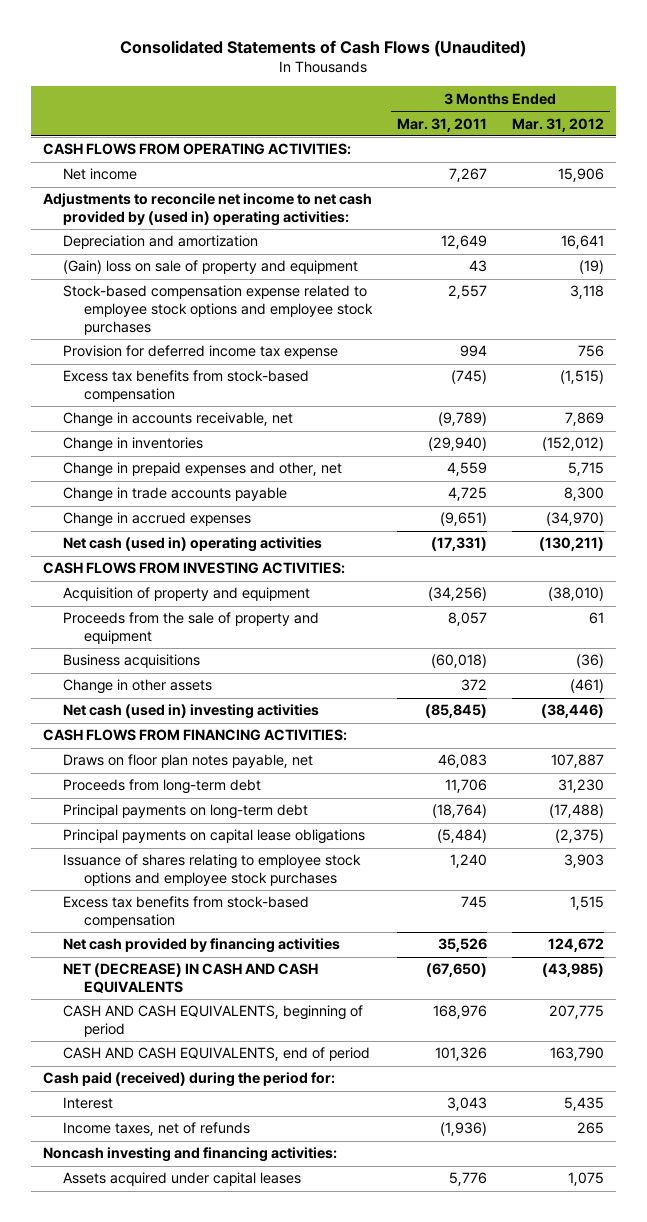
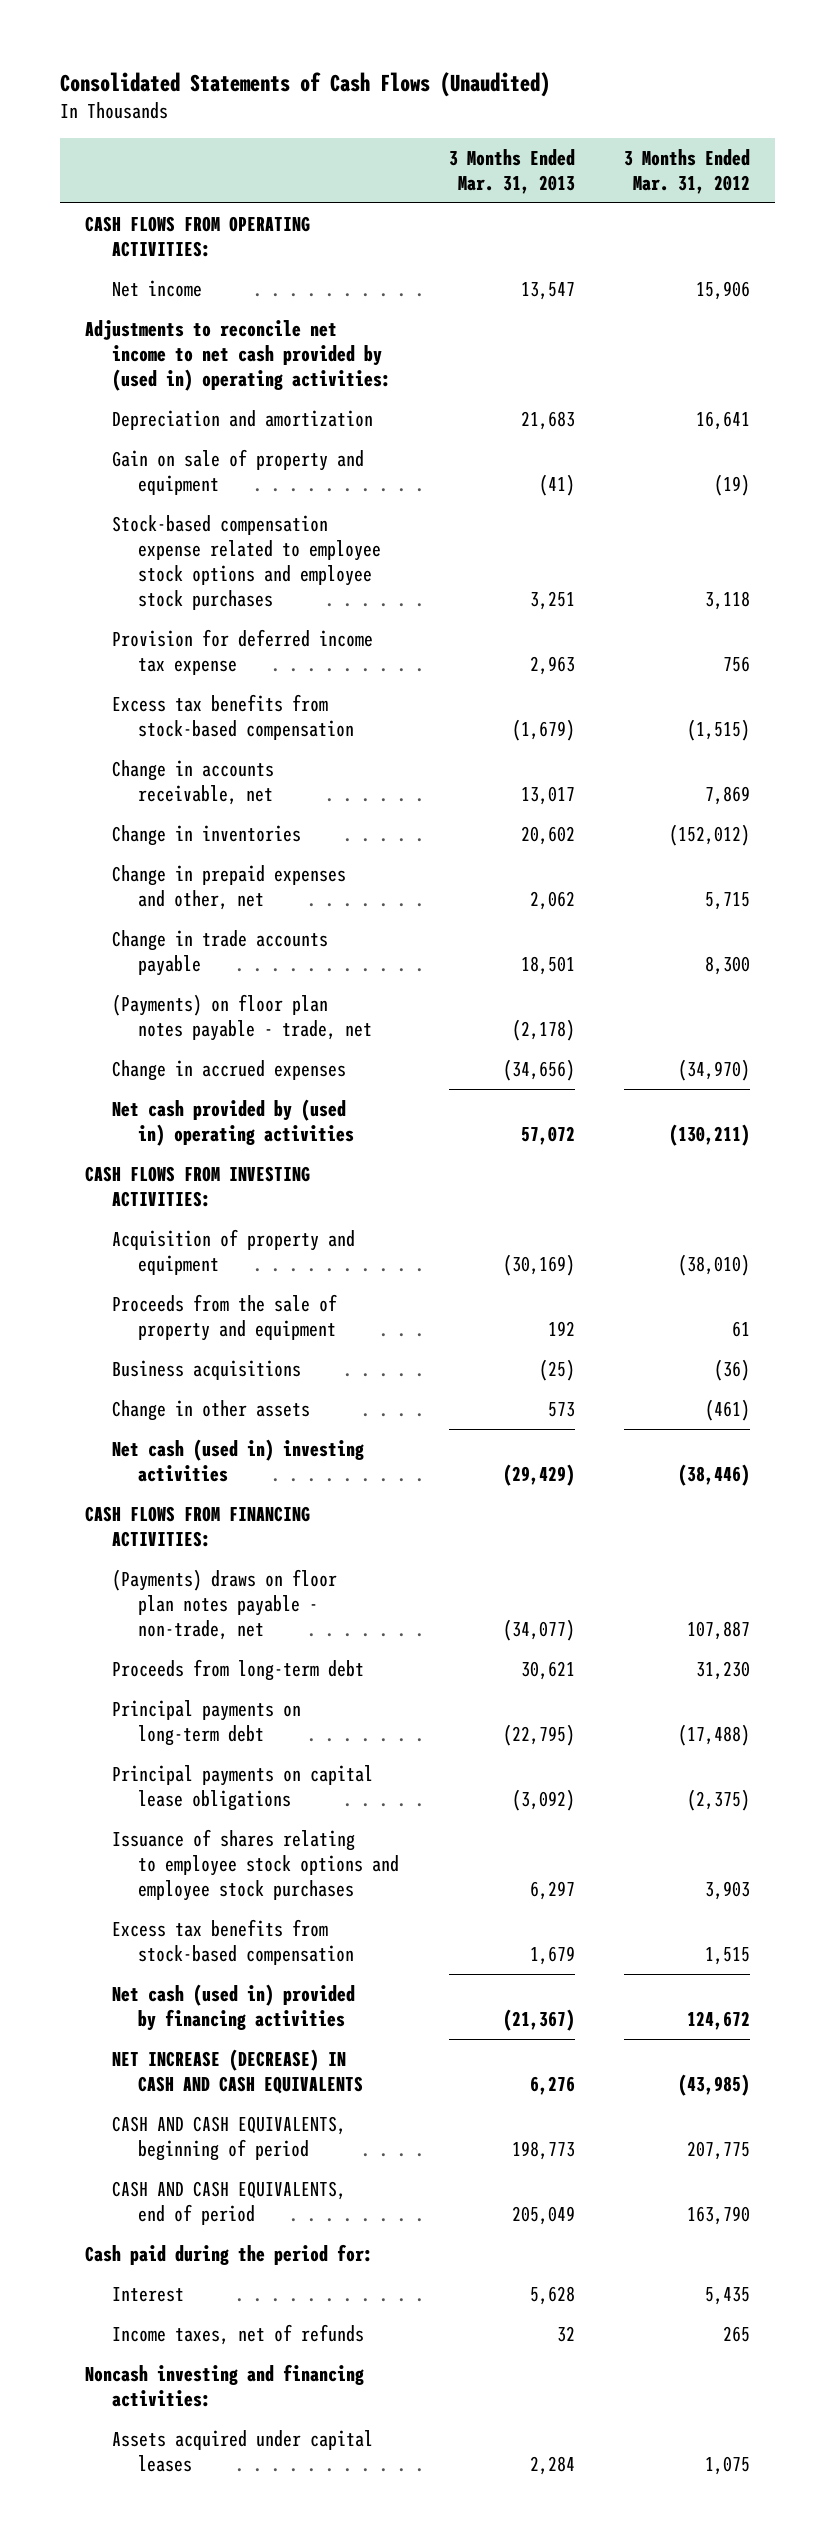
[396,117,487,132] Mar. 31, 2011 -> none
none -> [448,148,575,194] 3 Months Ended Mar. 31, 2013
[63,260,359,275] (Gain) loss on sale of property and equipment -> [111,449,364,496] Gain on sale of property and equipment
none -> [111,994,373,1042] (Payments) on floor plan notes payable - trade, net
[63,537,323,553] Net cash (used in) operating activities -> [111,1099,355,1147] Net cash provided by (used in) operating activities
[63,754,314,769] Draws on floor plan notes payable, net -> [111,1569,337,1641] (Payments) draws on floor plan notes payable - non-trade, net
[63,938,341,954] Net cash provided by financing activities -> [111,1984,355,2032] Net cash (used in) provided by financing activities
[63,963,319,994] NET (DECREASE) IN CASH AND CASH EQUIVALENTS -> [111,2049,364,2095] NET INCREASE (DECREASE) IN CASH AND CASH EQUIVALENTS
[43,1072,336,1088] Cash paid (received) during the period for: -> [84,2244,373,2266] Cash paid during the period for:

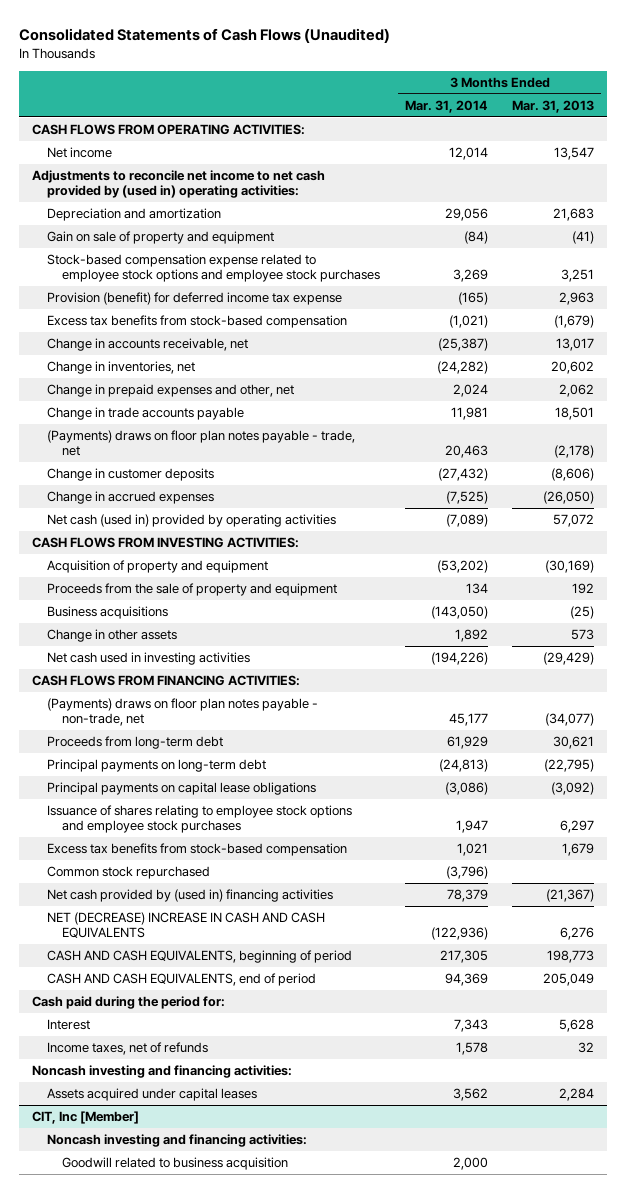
[624,148,751,194] 3 Months Ended Mar. 31, 2012 -> none
none -> [404,99,488,113] Mar. 31, 2014
[111,629,373,676] Provision for deferred income tax expense -> [46,292,342,306] Provision (benefit) for deferred income tax expense
[111,825,301,847] Change in inventories -> [46,361,195,375] Change in inventories, net
[111,994,373,1042] (Payments) on floor plan notes payable - trade, net -> [46,430,355,457] (Payments) draws on floor plan notes payable - trade, net
none -> [46,468,214,482] Change in customer deposits
[502,1059,575,1082] (34,656) -> [543,491,595,505] (26,050)
[111,1099,355,1147] Net cash provided by (used in) operating activities -> [46,514,336,528] Net cash (used in) provided by operating activities
[111,1439,364,1483] Net cash (used in) investing activities -> [46,652,250,666] Net cash used in investing activities
none -> [46,866,210,880] Common stock repurchased
[111,1984,355,2032] Net cash (used in) provided by financing activities -> [46,889,333,903] Net cash provided by (used in) financing activities
[111,2049,364,2095] NET INCREASE (DECREASE) IN CASH AND CASH EQUIVALENTS -> [46,912,325,939] NET (DECREASE) INCREASE IN CASH AND CASH EQUIVALENTS
none -> [31,1111,139,1125] CIT, Inc [Member]
none -> [46,1134,307,1148] Noncash investing and financing activities:
none -> [61,1157,288,1171] Goodwill related to business acquisition

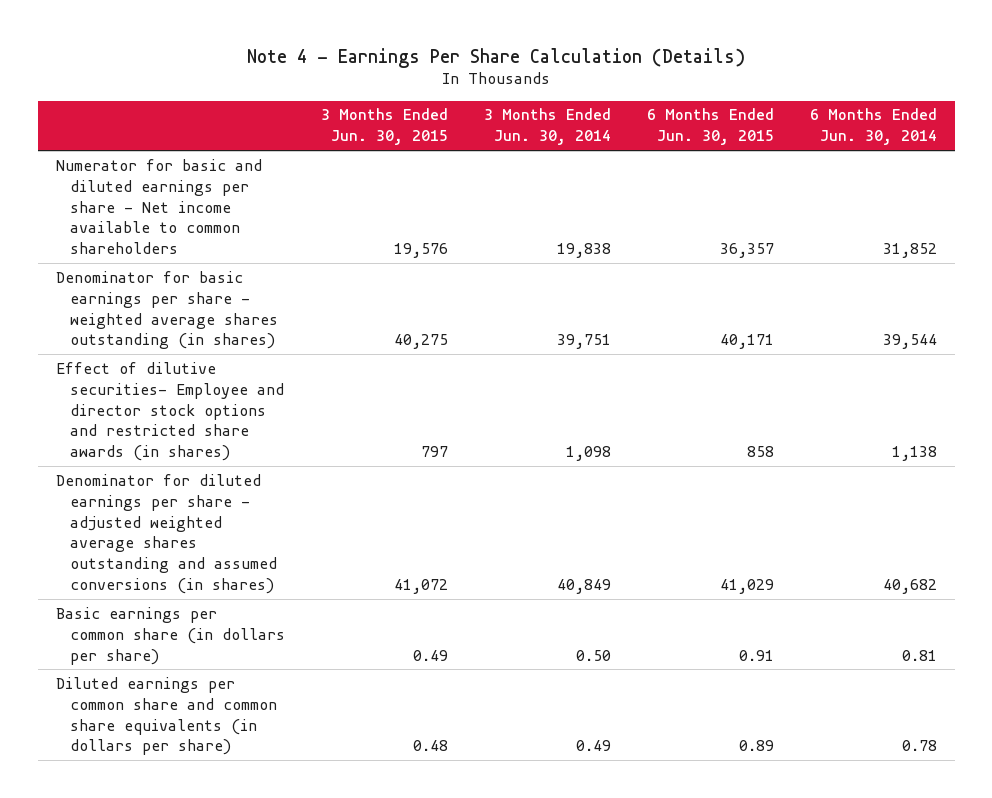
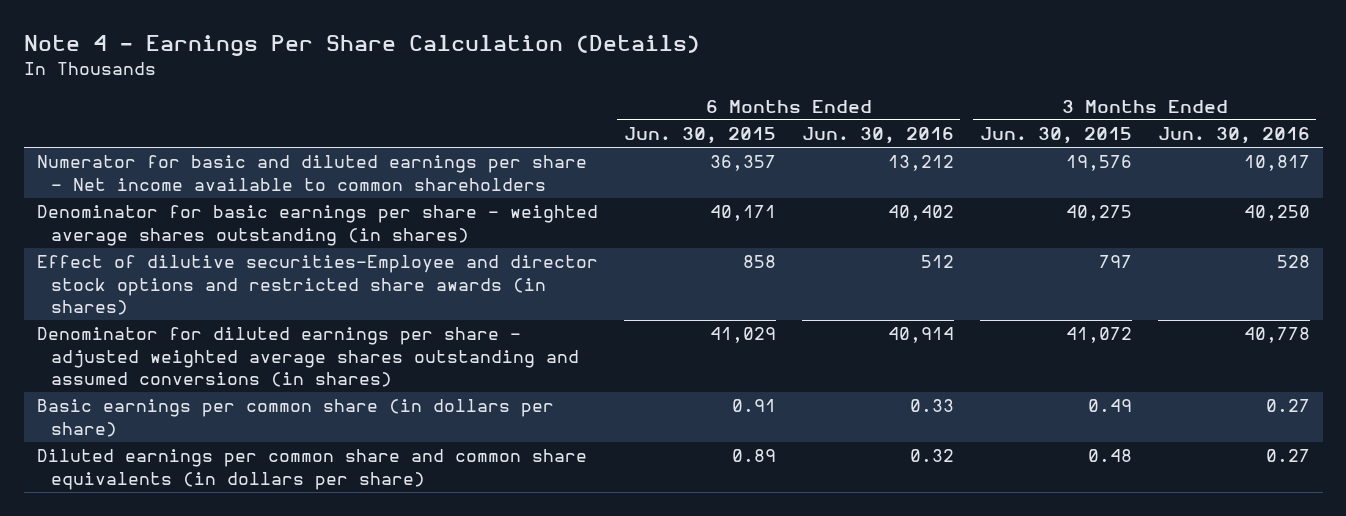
[484,108,612,146] 3 Months Ended Jun. 30, 2014 -> none
[809,108,937,146] 6 Months Ended Jun. 30, 2014 -> none
none -> [801,127,954,145] Jun. 30, 2016
none -> [1157,127,1310,145] Jun. 30, 2016
[55,361,285,462] Effect of dilutive securities- Employee and director stock options and restricted share awards (in shares) -> [36,255,598,315] Effect of dilutive securities-Employee and director stock options and restricted share awards (in shares)

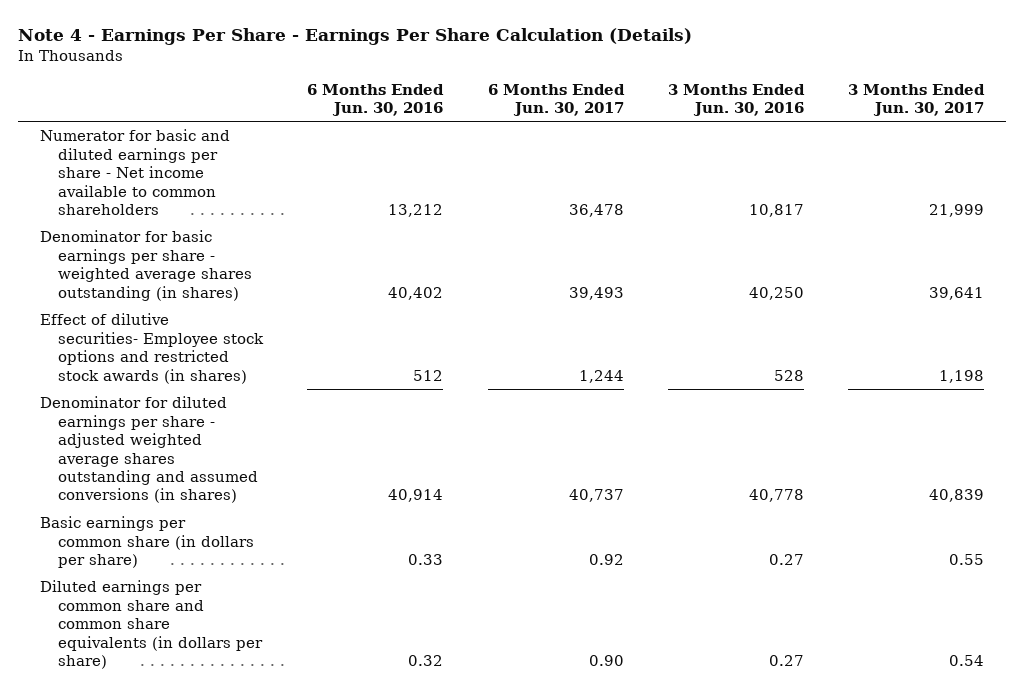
[23,35,700,57] Note 4 - Earnings Per Share Calculation (Details) -> [17,27,692,45] Note 4 - Earnings Per Share - Earnings Per Share Calculation (Details)
[623,127,776,145] Jun. 30, 2015 -> none
[979,127,1132,145] Jun. 30, 2015 -> none
none -> [487,83,625,117] 6 Months Ended Jun. 30, 2017
none -> [848,83,986,117] 3 Months Ended Jun. 30, 2017
[36,255,598,315] Effect of dilutive securities-Employee and director stock options and restricted share awards (in shares) -> [40,313,265,384] Effect of dilutive securities- Employee stock options and restricted stock awards (in shares)

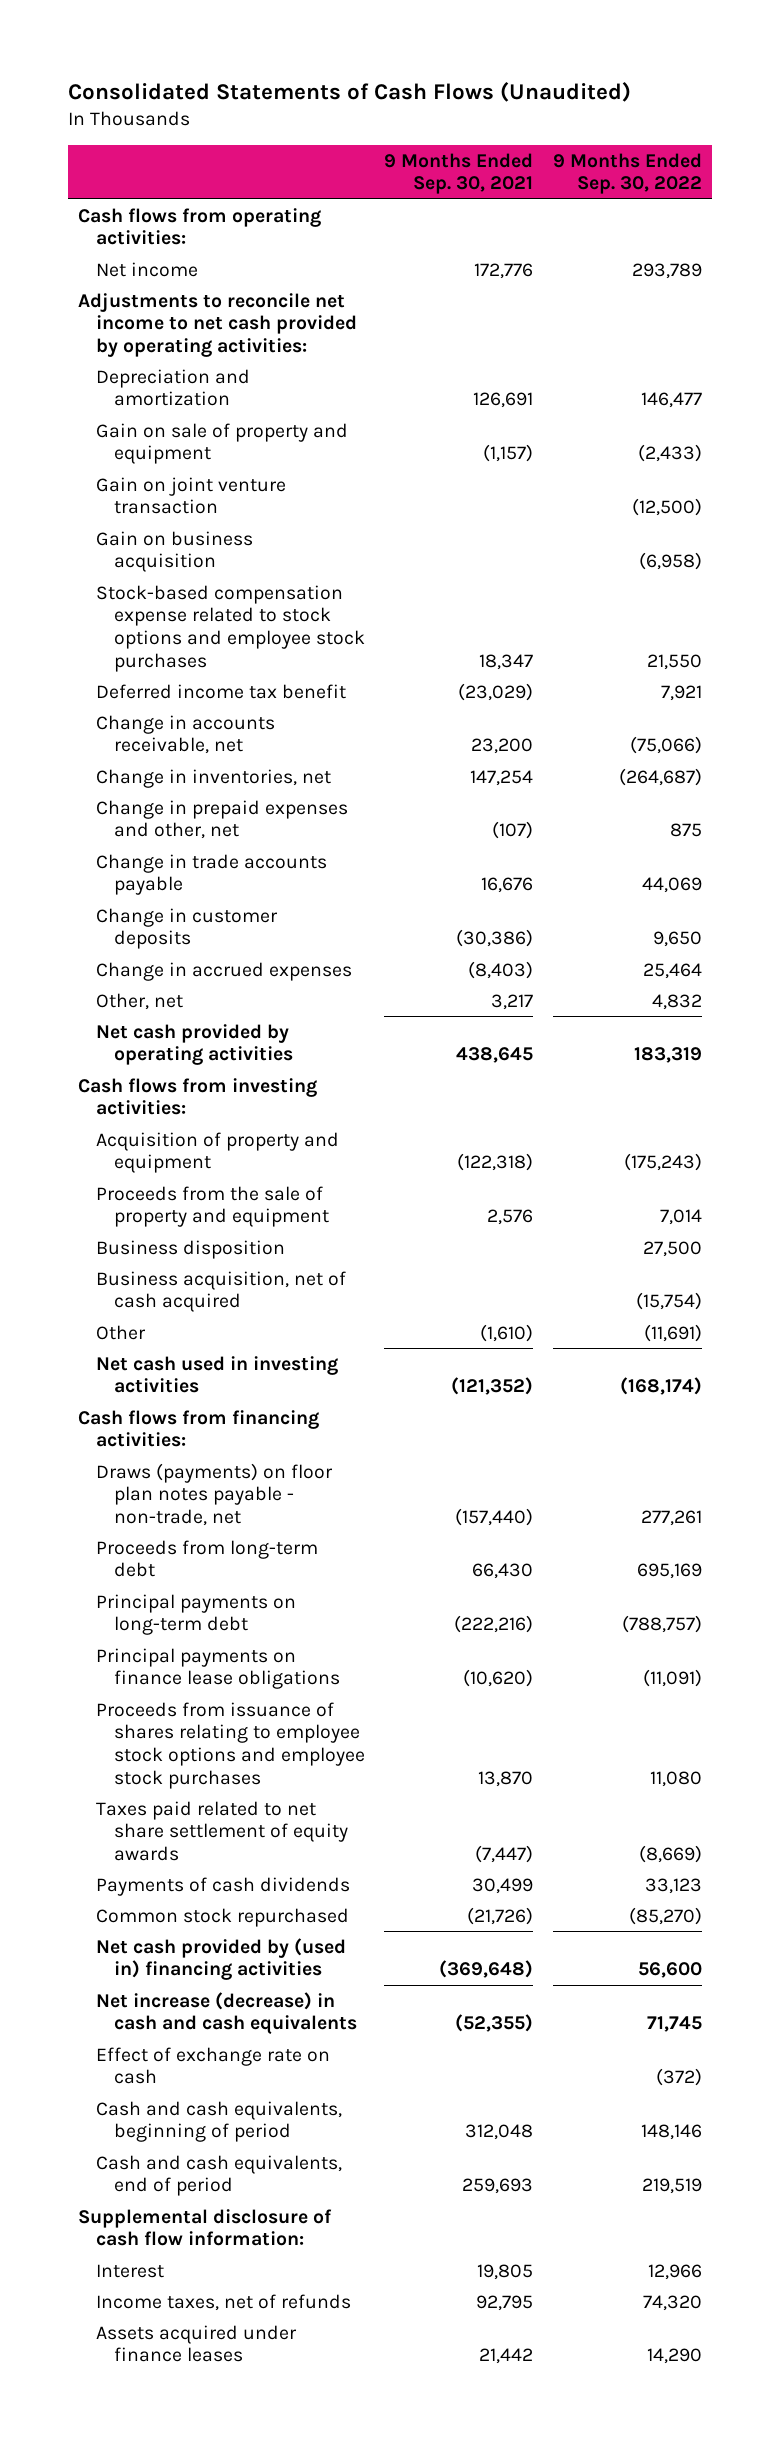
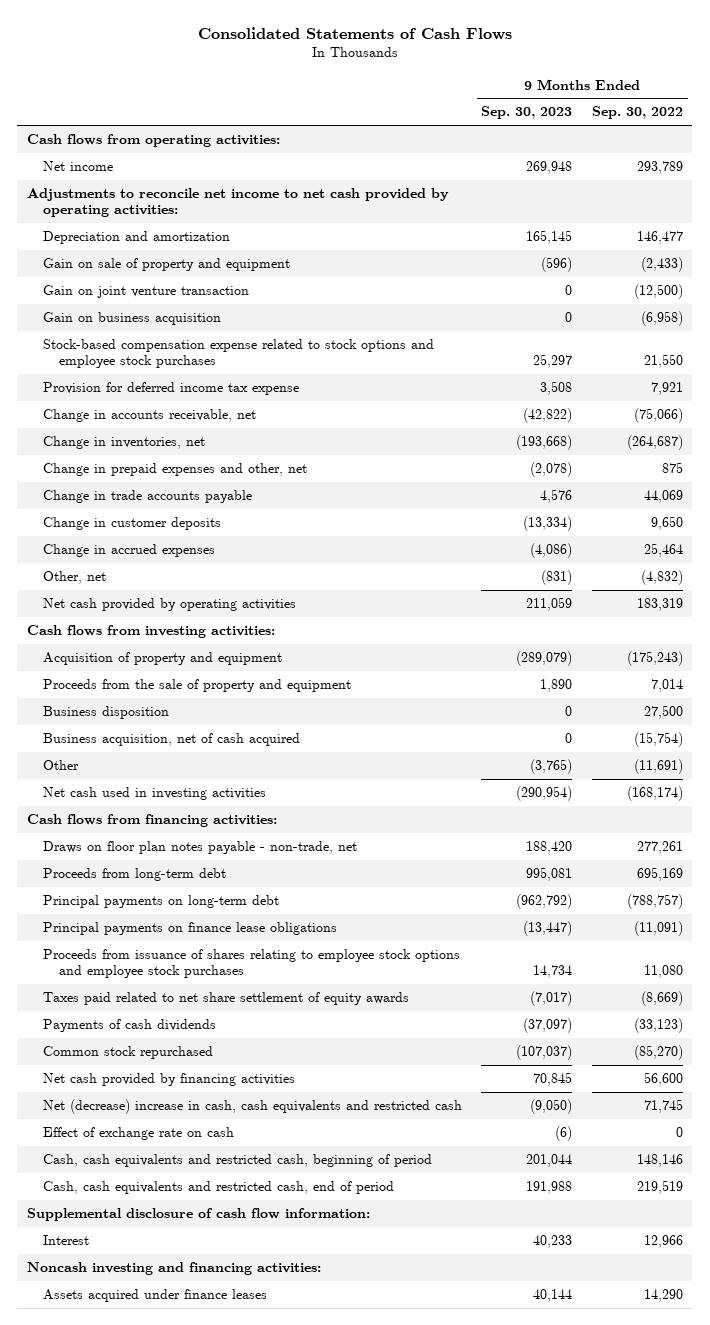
[67,81,631,102] Consolidated Statements of Cash Flows (Unaudited) -> [197,26,512,40] Consolidated Statements of Cash Flows
[384,152,534,195] 9 Months Ended Sep. 30, 2021 -> none
none -> [481,106,573,120] Sep. 30, 2023
[95,683,346,699] Deferred income tax benefit -> [42,382,299,396] Provision for deferred income tax expense
[652,993,703,1010] 4,832 -> [640,570,683,586] (4,832)
[95,1462,333,1527] Draws (payments) on floor plan notes payable - non-trade, net -> [42,841,357,855] Draws on floor plan notes payable - non-trade, net
[645,1877,703,1894] 33,123 -> [633,1018,683,1034] (33,123)
[95,1937,346,1981] Net cash provided by (used in) financing activities -> [42,1073,295,1087] Net cash provided by financing activities
[95,1991,357,2035] Net increase (decrease) in cash and cash equivalents -> [42,1099,462,1115] Net (decrease) increase in cash, cash equivalents and restricted cash
[656,2068,703,2087] (372) -> [675,1127,683,1138] 0
[95,2100,342,2143] Cash and cash equivalents, beginning of period -> [42,1154,432,1168] Cash, cash equivalents and restricted cash, beginning of period
[95,2154,342,2197] Cash and cash equivalents, end of period -> [42,1181,394,1195] Cash, cash equivalents and restricted cash, end of period
[95,2293,351,2311] Income taxes, net of refunds -> none
none -> [26,1262,321,1276] Noncash investing and financing activities:

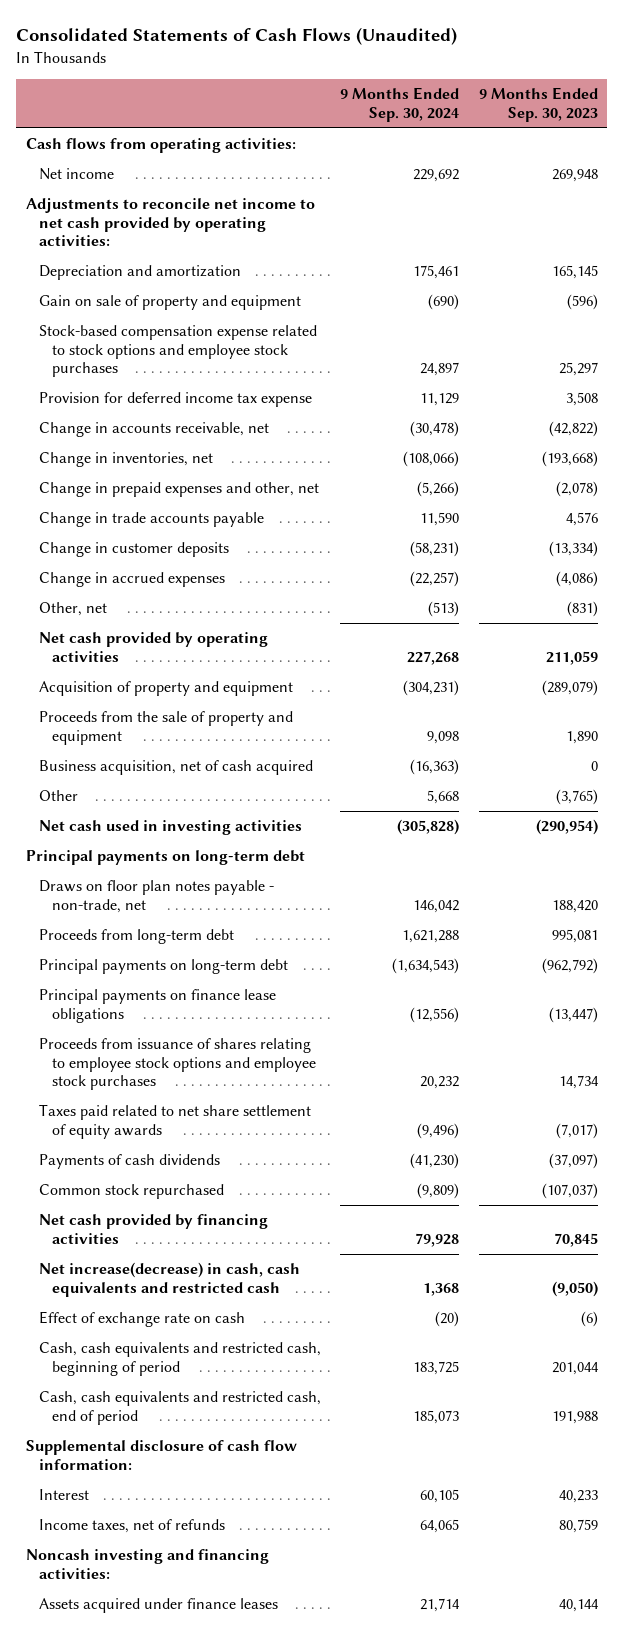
[197,26,512,40] Consolidated Statements of Cash Flows -> [16,27,458,46] Consolidated Statements of Cash Flows (Unaudited)
[591,106,683,120] Sep. 30, 2022 -> none
none -> [340,87,460,122] 9 Months Ended Sep. 30, 2024
[42,285,249,299] Gain on joint venture transaction -> none
[42,312,221,326] Gain on business acquisition -> none
[26,625,275,639] Cash flows from investing activities: -> none
[42,706,169,720] Business disposition -> none
[26,814,277,828] Cash flows from financing activities: -> [26,850,306,866] Principal payments on long-term debt
[42,1099,462,1115] Net (decrease) increase in cash, cash equivalents and restricted cash -> [39,1262,301,1297] Net increase(decrease) in cash, cash equivalents and restricted cash
none -> [39,1519,226,1534] Income taxes, net of refunds

